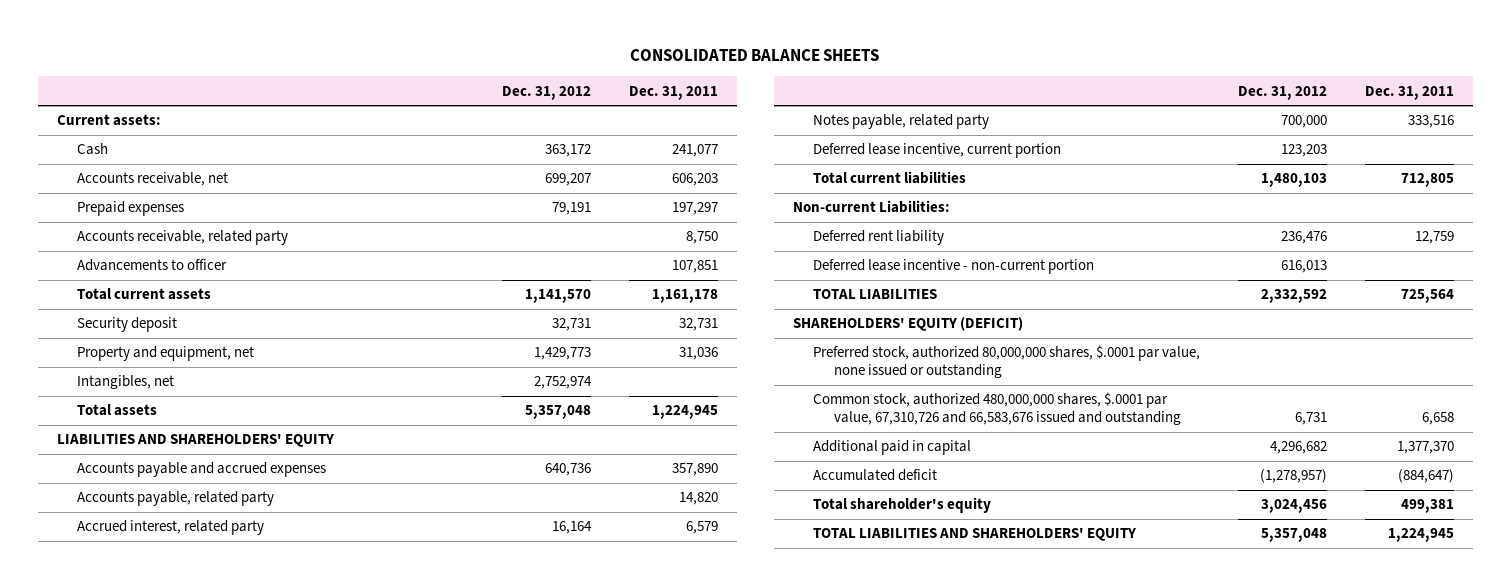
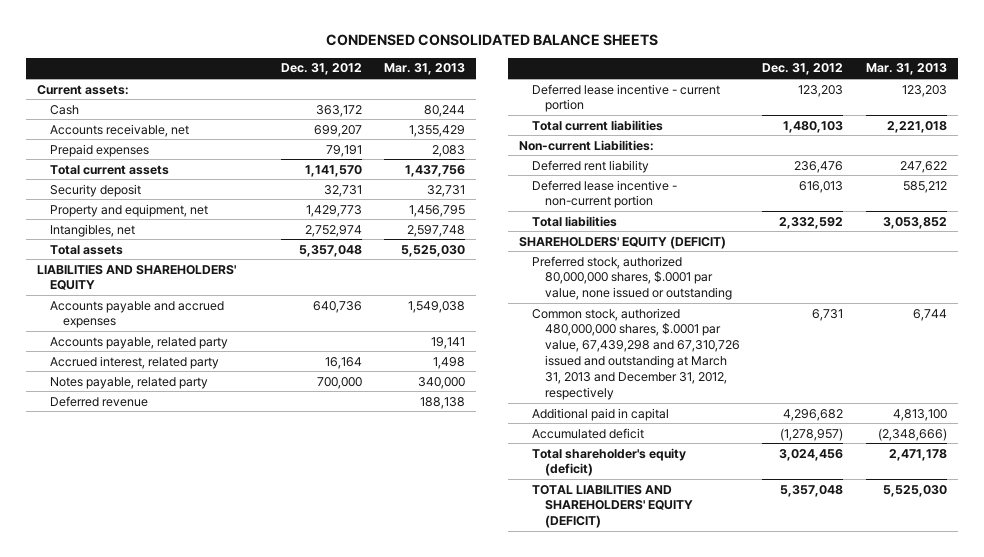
[630,49,880,62] CONSOLIDATED BALANCE SHEETS -> [326,34,659,47] CONDENSED CONSOLIDATED BALANCE SHEETS
[628,85,718,100] Dec. 31, 2011 -> none
none -> [384,63,466,76] Mar. 31, 2013
[77,230,289,246] Accounts receivable, related party -> none
[77,259,228,272] Advancements to officer -> none
none -> [50,395,149,407] Deferred revenue
[813,143,1062,159] Deferred lease incentive, current portion -> [531,83,720,113] Deferred lease incentive - current portion
[813,289,938,300] TOTAL LIABILITIES -> [531,215,617,227] Total liabilities
[813,392,1181,426] Common stock, authorized 480,000,000 shares, $.0001 par value, 67,310,726 and 66,583,676 issued and outstanding -> [531,307,740,400] Common stock, authorized 480,000,000 shares, $.0001 par value, 67,439,298 and 67,310,726 issued and outstanding at March 31, 2013 and December 31, 2012, respectively
[813,497,992,514] Total shareholder's equity -> [531,447,686,477] Total shareholder's equity (deficit)
[813,528,1137,542] TOTAL LIABILITIES AND SHAREHOLDERS' EQUITY -> [531,484,693,529] TOTAL LIABILITIES AND SHAREHOLDERS' EQUITY (DEFICIT)

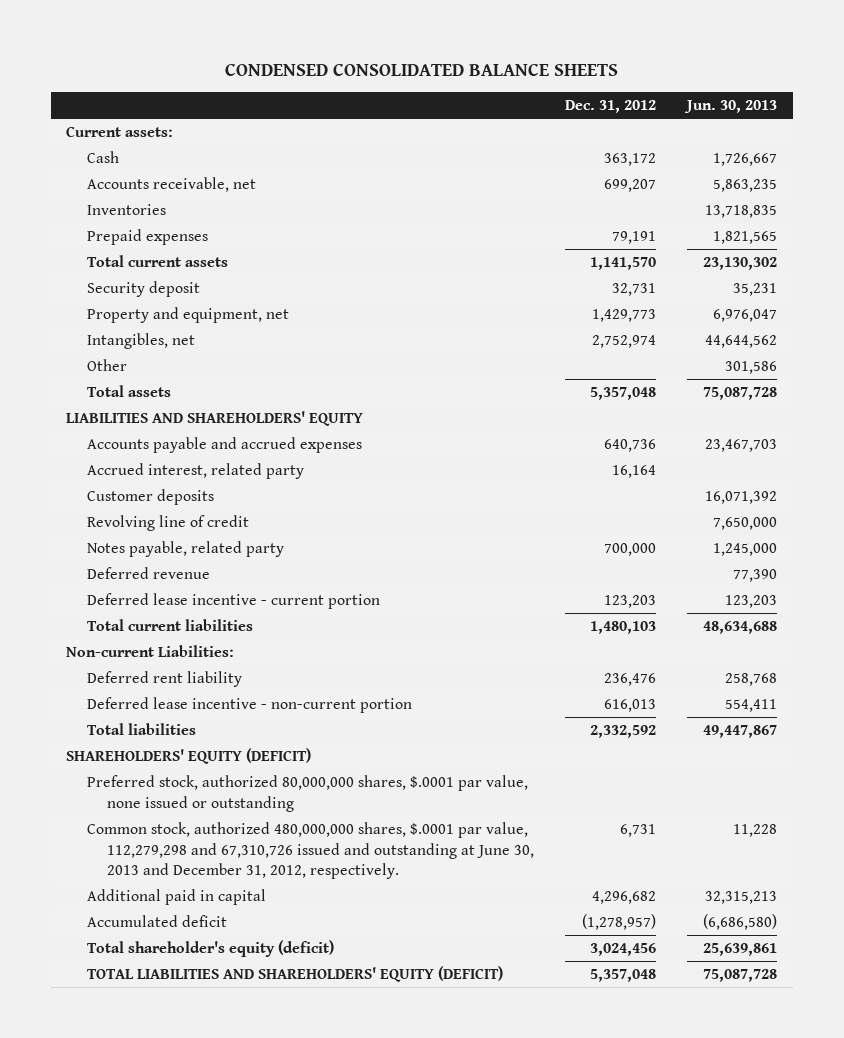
[384,63,466,76] Mar. 31, 2013 -> none
none -> [684,100,778,114] Jun. 30, 2013
none -> [86,204,166,216] Inventories
none -> [86,359,127,372] Other
[50,336,229,349] Accounts payable, related party -> none
none -> [86,489,214,506] Customer deposits
none -> [86,515,249,532] Revolving line of credit
[531,307,740,400] Common stock, authorized 480,000,000 shares, $.0001 par value, 67,439,298 and 67,310,726 issued and outstanding at March 31, 2013 and December 31, 2012, respectively -> [86,822,534,880] Common stock, authorized 480,000,000 shares, $.0001 par value, 112,279,298 and 67,310,726 issued and outstanding at June 30, 2013 and December 31, 2012, respectively.

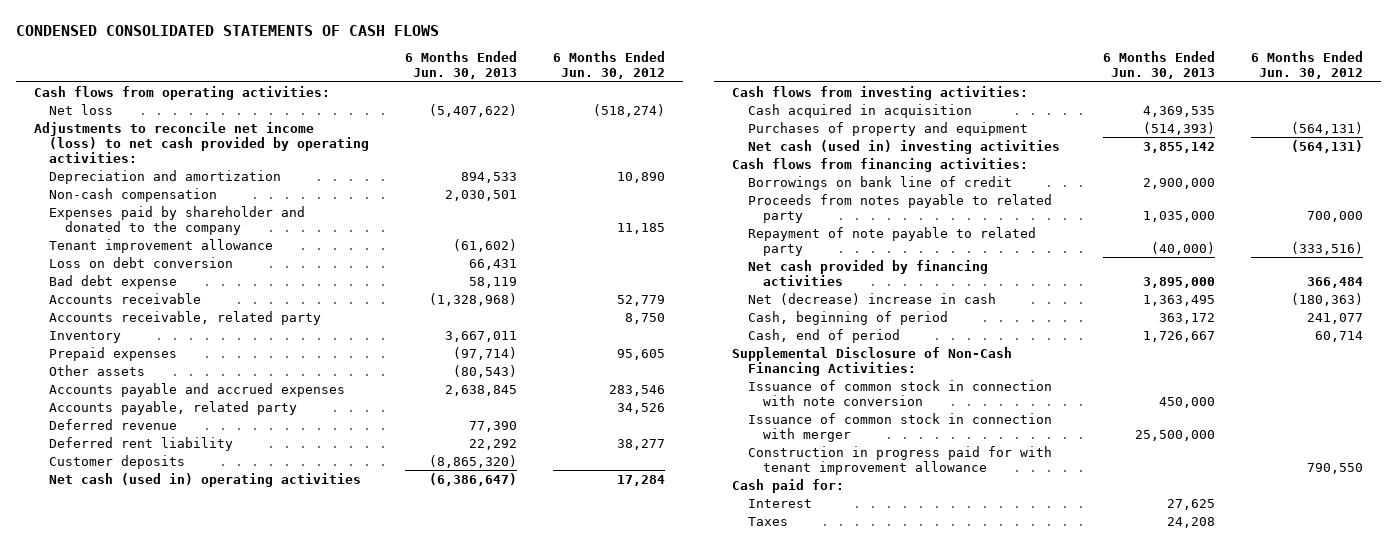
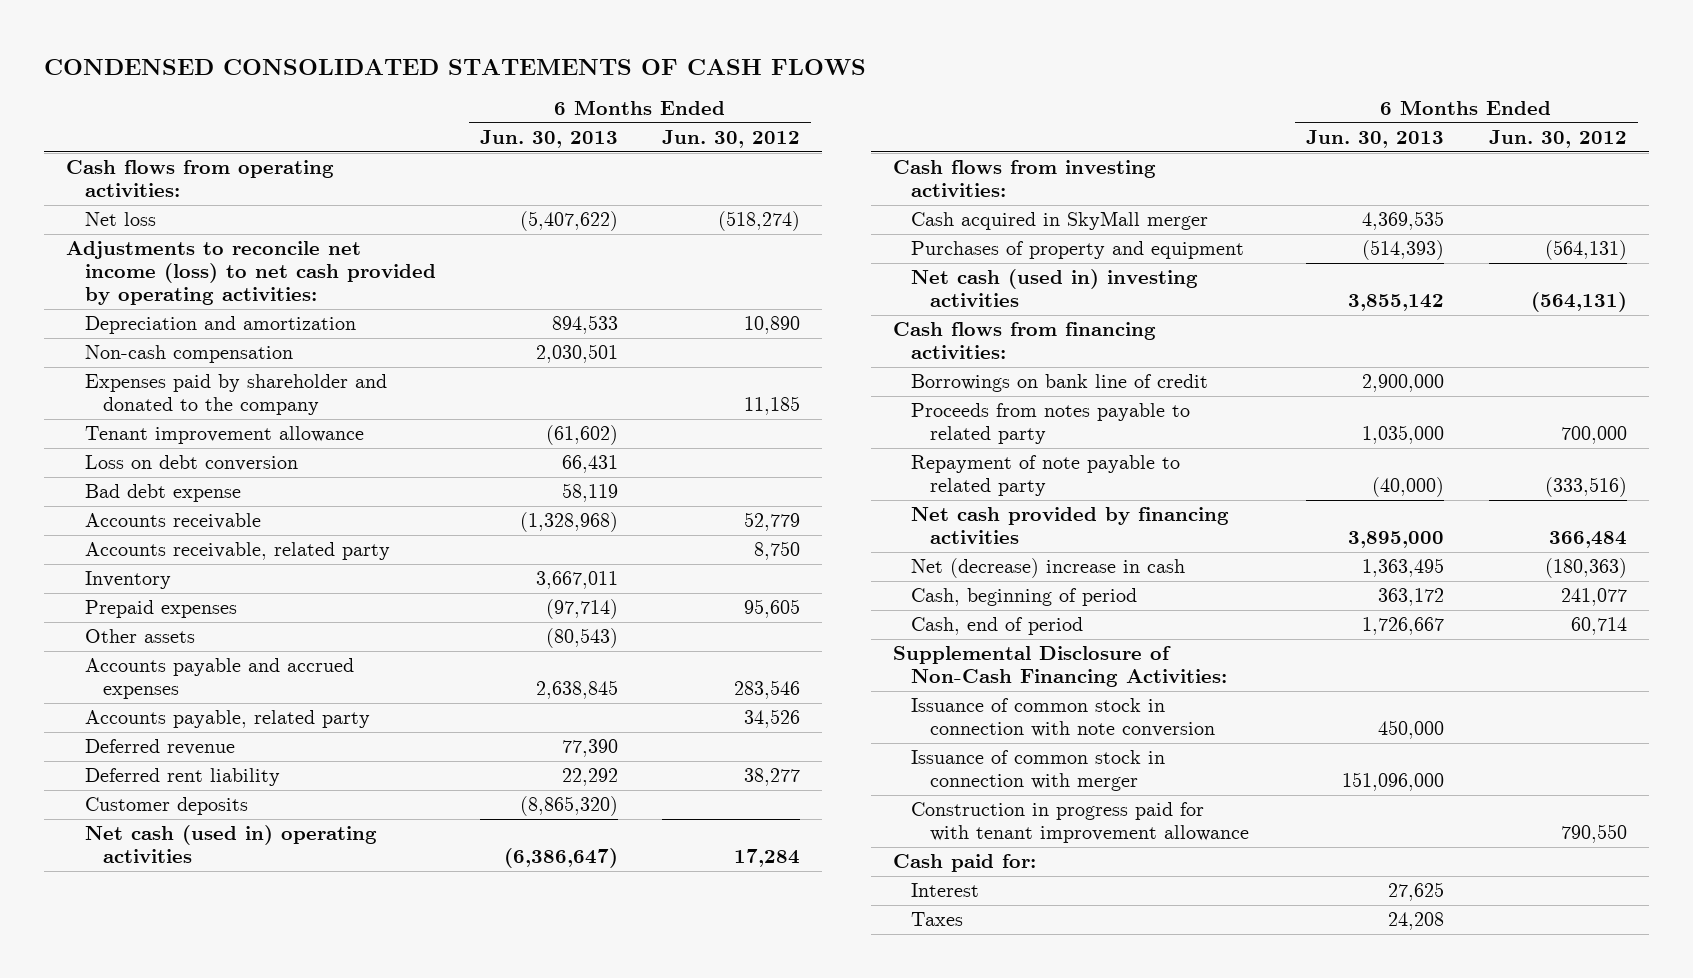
[747,103,972,118] Cash acquired in acquisition -> [911,211,1209,231] Cash acquired in SkyMall merger
[1135,429,1216,441] 25,500,000 -> [1342,772,1445,792] 151,096,000

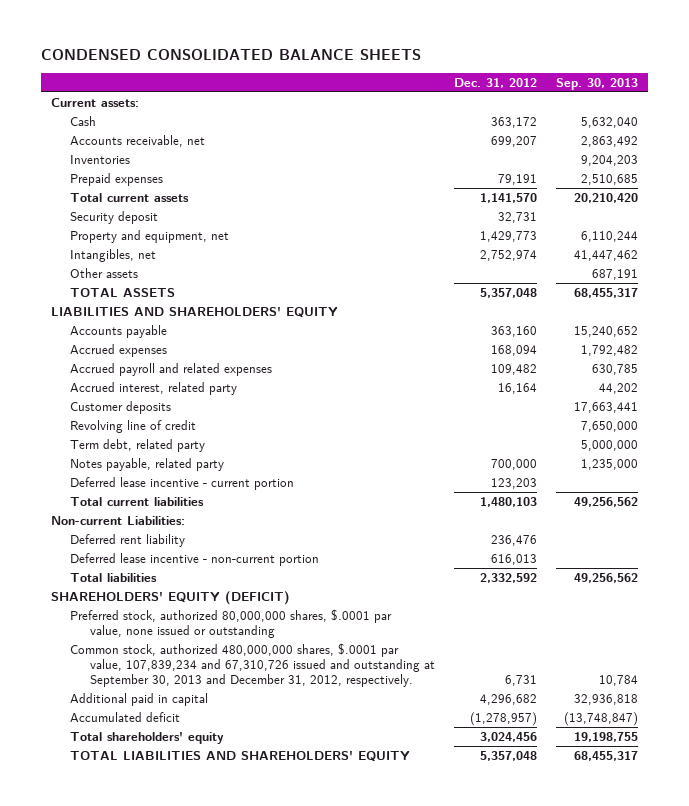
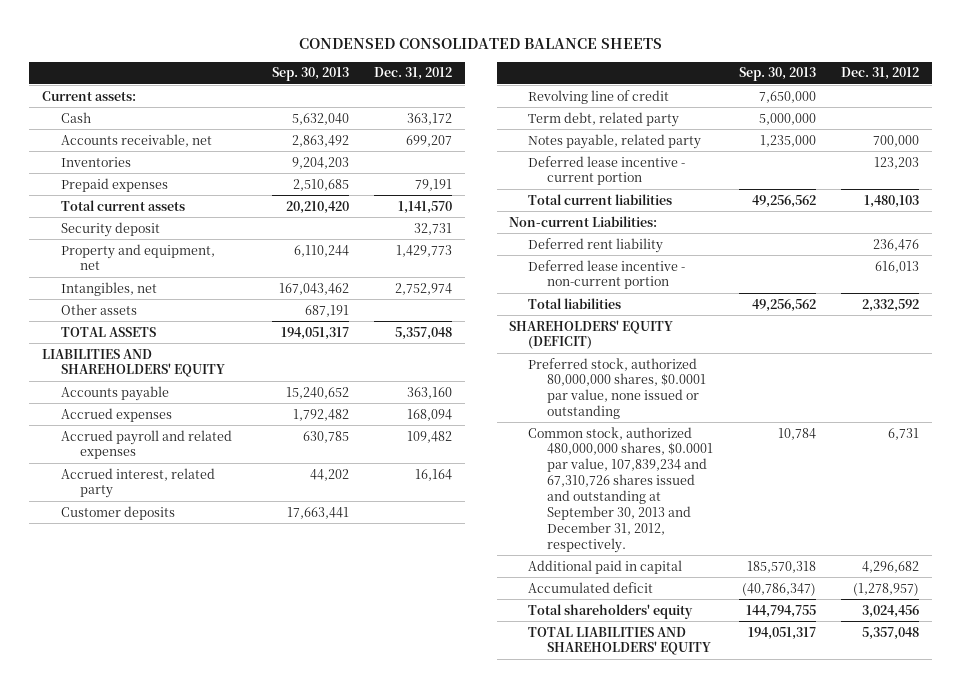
[574,249,639,261] 41,447,462 -> [278,282,349,295] 167,043,462
[574,287,639,298] 68,455,317 -> [280,326,349,340] 194,051,317
[70,608,393,639] Preferred stock, authorized 80,000,000 shares, $.0001 par value, none issued or outstanding -> [528,357,707,420] Preferred stock, authorized 80,000,000 shares, $0.0001 par value, none issued or outstanding
[70,642,435,688] Common stock, authorized 480,000,000 shares, $.0001 par value, 107,839,234 and 67,310,726 issued and outstanding at September 30, 2013 and December 31, 2012, respectively. -> [528,426,714,553] Common stock, authorized 480,000,000 shares, $0.0001 par value, 107,839,234 and 67,310,726 shares issued and outstanding at September 30, 2013 and December 31, 2012, respectively.
[574,693,639,705] 32,936,818 -> [746,560,816,573] 185,570,318
[564,711,639,726] (13,748,847) -> [741,582,816,596] (40,786,347)
[574,731,639,742] 19,198,755 -> [745,604,816,618] 144,794,755
[574,750,639,761] 68,455,317 -> [747,626,816,640] 194,051,317

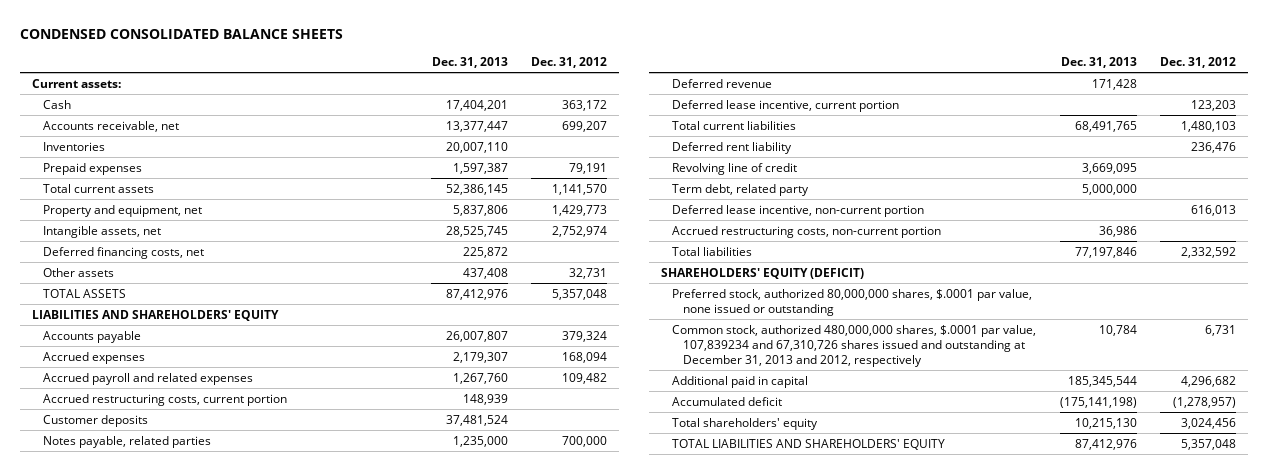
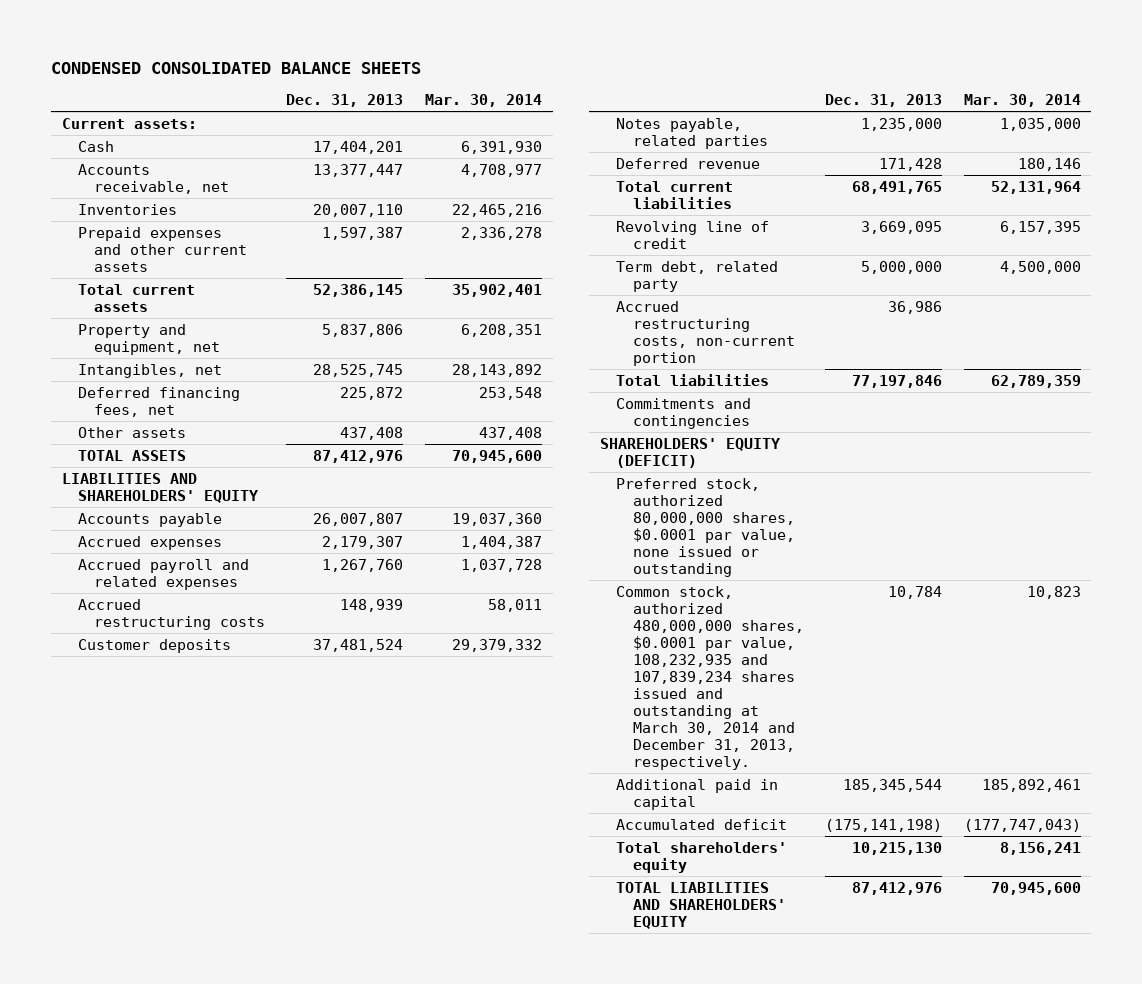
[531,57,608,69] Dec. 31, 2012 -> none
none -> [425,94,543,108] Mar. 30, 2014
[43,162,143,175] Prepaid expenses -> [77,226,247,272] Prepaid expenses and other current assets
[43,225,162,238] Intangible assets, net -> [77,363,222,378] Intangibles, net
[43,246,205,259] Deferred financing costs, net -> [77,386,240,417] Deferred financing fees, net
[43,393,288,406] Accrued restructuring costs, current portion -> [77,598,265,630] Accrued restructuring costs
[672,99,900,112] Deferred lease incentive, current portion -> none
[672,141,793,154] Deferred rent liability -> none
[672,204,925,217] Deferred lease incentive, non-current portion -> none
none -> [616,397,752,429] Commitments and contingencies
[672,288,1033,316] Preferred stock, authorized 80,000,000 shares, $.0001 par value, none issued or outstanding -> [616,477,795,577] Preferred stock, authorized 80,000,000 shares, $0.0001 par value, none issued or outstanding
[672,324,1037,368] Common stock, authorized 480,000,000 shares, $.0001 par value, 107,839234 and 67,310,726 shares issued and outstanding at December 31, 2013 and 2012, respectively -> [616,585,804,771] Common stock, authorized 480,000,000 shares, $0.0001 par value, 108,232,935 and 107,839,234 shares issued and outstanding at March 30, 2014 and December 31, 2013, respectively.

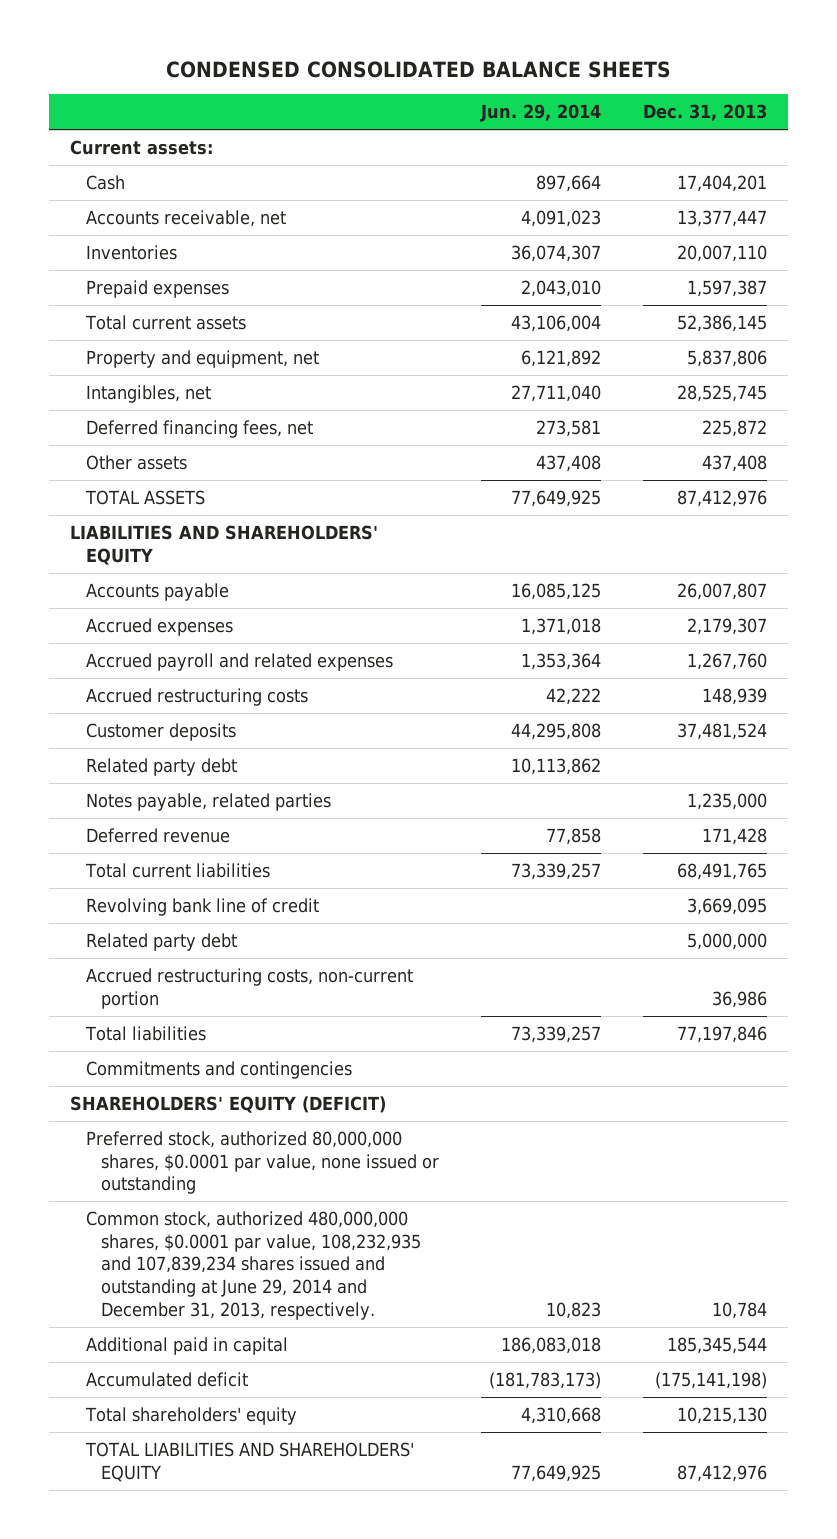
[425,94,543,108] Mar. 30, 2014 -> none
none -> [479,104,601,123] Jun. 29, 2014
[77,226,247,272] Prepaid expenses and other current assets -> [85,279,229,298] Prepaid expenses
none -> [85,757,237,776] Related party debt
[616,220,770,249] Revolving line of credit -> [85,897,319,916] Revolving bank line of credit
[616,260,779,292] Term debt, related party -> [85,932,237,951] Related party debt
[616,585,804,771] Common stock, authorized 480,000,000 shares, $0.0001 par value, 108,232,935 and 107,839,234 shares issued and outstanding at March 30, 2014 and December 31, 2013, respectively. -> [85,1210,422,1320] Common stock, authorized 480,000,000 shares, $0.0001 par value, 108,232,935 and 107,839,234 shares issued and outstanding at June 29, 2014 and December 31, 2013, respectively.

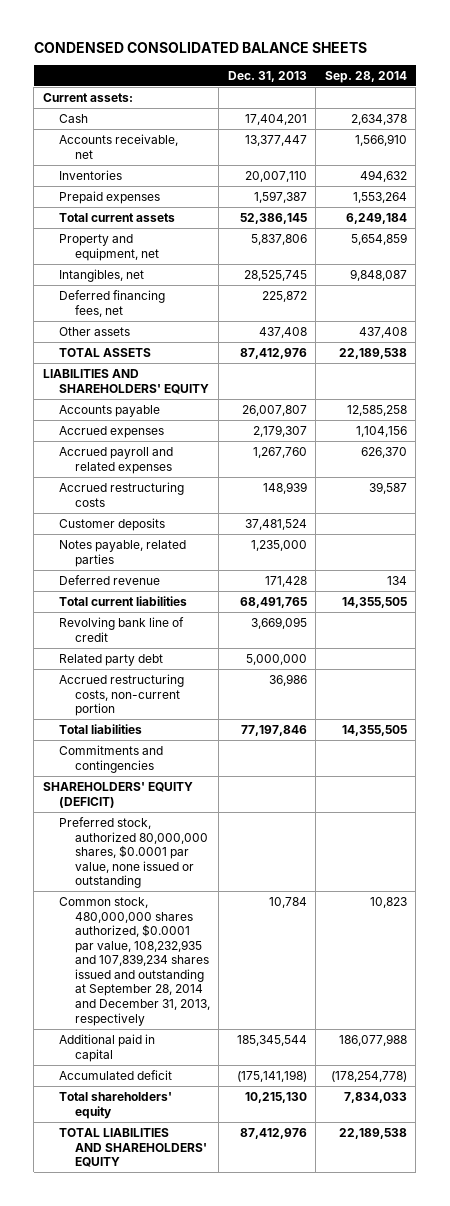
[479,104,601,123] Jun. 29, 2014 -> none
none -> [324,70,407,83] Sep. 28, 2014
[85,757,237,776] Related party debt -> none
[85,1210,422,1320] Common stock, authorized 480,000,000 shares, $0.0001 par value, 108,232,935 and 107,839,234 shares issued and outstanding at June 29, 2014 and December 31, 2013, respectively. -> [58,896,210,1026] Common stock, 480,000,000 shares authorized, $0.0001 par value, 108,232,935 and 107,839,234 shares issued and outstanding at September 28, 2014 and December 31, 2013, respectively

